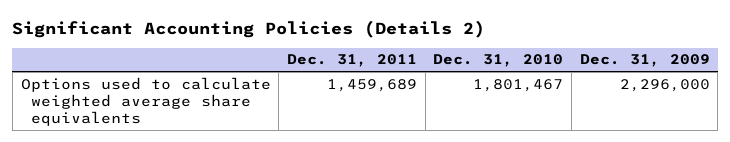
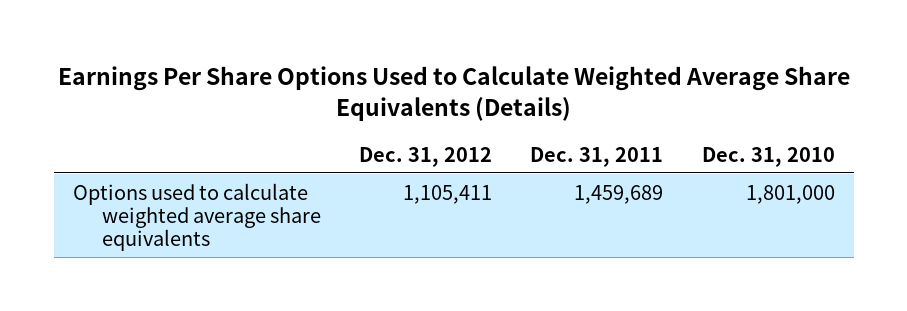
[12,19,486,38] Significant Accounting Policies (Details 2) -> [57,65,850,121] Earnings Per Share Options Used to Calculate Weighted Average Share Equivalents (Details)
[579,54,710,68] Dec. 31, 2009 -> none
none -> [359,146,493,167] Dec. 31, 2012
[473,78,564,92] 1,801,467 -> [745,184,835,204] 1,801,000

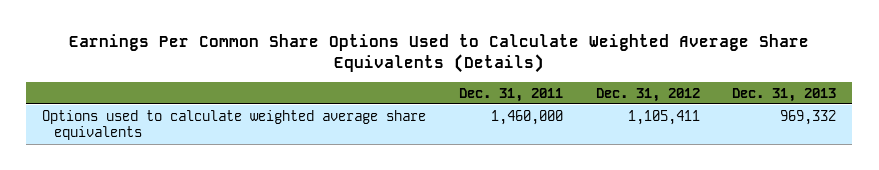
[57,65,850,121] Earnings Per Share Options Used to Calculate Weighted Average Share Equivalents (Details) -> [69,34,810,74] Earnings Per Common Share Options Used to Calculate Weighted Average Share Equivalents (Details)
[701,146,835,167] Dec. 31, 2010 -> none
none -> [732,87,837,102] Dec. 31, 2013
[574,184,664,204] 1,459,689 -> [491,109,564,125] 1,460,000

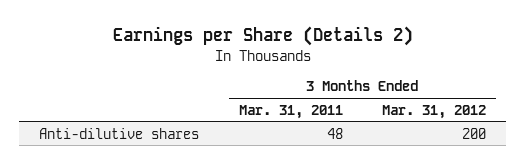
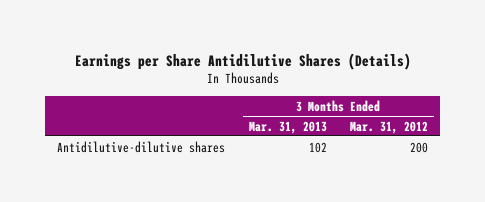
[112,26,413,47] Earnings per Share (Details 2) -> [74,52,411,70] Earnings per Share Antidilutive Shares (Details)
[238,104,343,119] Mar. 31, 2011 -> none
none -> [248,120,327,134] Mar. 31, 2013
[39,127,200,139] Anti-dilutive shares -> [57,140,226,153] Antidilutive-dilutive shares

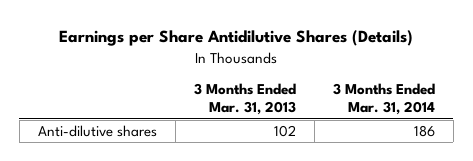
[350,120,429,134] Mar. 31, 2012 -> none
none -> [332,82,435,116] 3 Months Ended Mar. 31, 2014
[57,140,226,153] Antidilutive-dilutive shares -> [37,125,157,138] Anti-dilutive shares

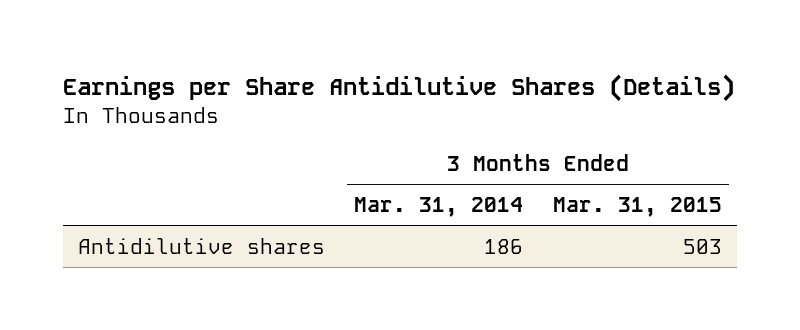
[193,82,296,116] 3 Months Ended Mar. 31, 2013 -> none
none -> [552,196,722,217] Mar. 31, 2015
[37,125,157,138] Anti-dilutive shares -> [77,237,325,254] Antidilutive shares

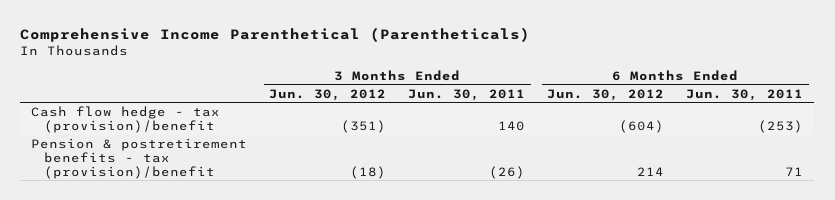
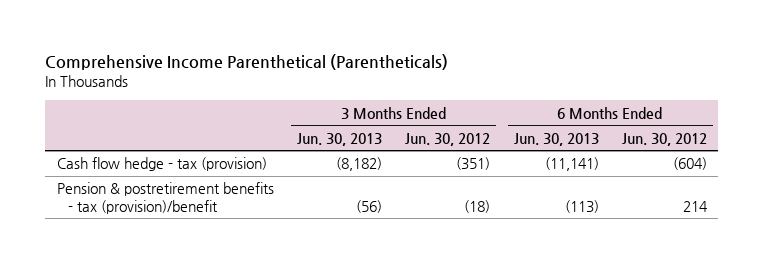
[408,88,526,101] Jun. 30, 2011 -> none
[686,88,804,101] Jun. 30, 2011 -> none
none -> [297,132,383,146] Jun. 30, 2013
none -> [513,132,599,146] Jun. 30, 2013
[31,106,221,133] Cash flow hedge - tax (provision)/benefit -> [57,157,268,172] Cash flow hedge - tax (provision)

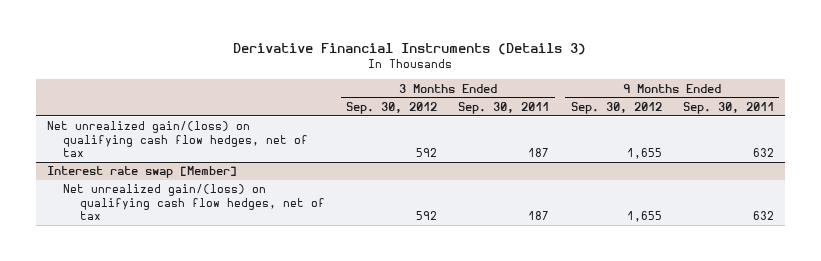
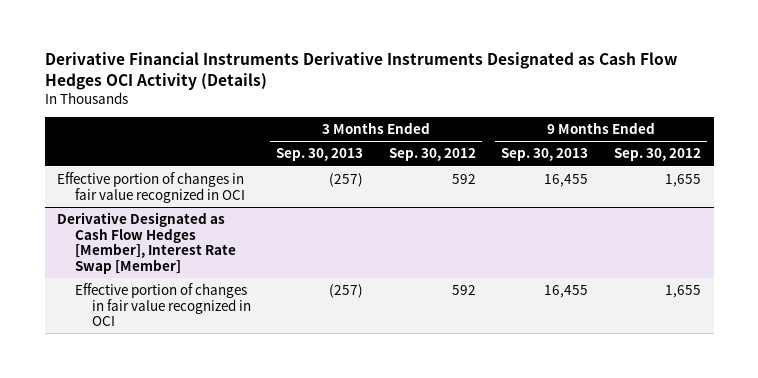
[233,43,587,56] Derivative Financial Instruments (Details 3) -> [44,52,677,90] Derivative Financial Instruments Derivative Instruments Designated as Cash Flow Hedges OCI Activity (Details)
[458,101,550,114] Sep. 30, 2011 -> none
[682,101,774,114] Sep. 30, 2011 -> none
none -> [276,148,364,162] Sep. 30, 2013
none -> [501,148,589,162] Sep. 30, 2013
[46,166,237,179] Interest rate swap [Member] -> none
[46,121,309,158] Net unrealized gain/(loss) on qualifying cash flow hedges, net of tax -> [57,171,245,203] Effective portion of changes in fair value recognized in OCI
none -> [57,211,236,274] Derivative Designated as Cash Flow Hedges [Member], Interest Rate Swap [Member]
[63,184,325,221] Net unrealized gain/(loss) on qualifying cash flow hedges, net of tax -> [74,282,251,327] Effective portion of changes in fair value recognized in OCI

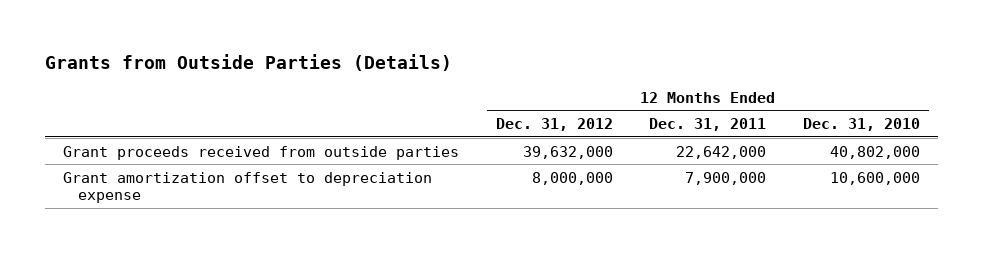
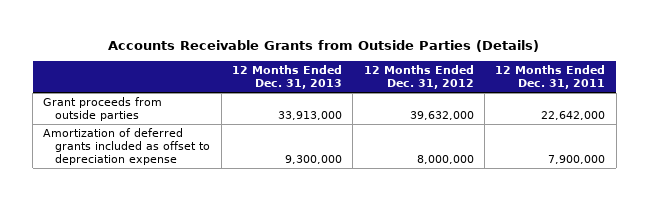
[45,53,453,71] Grants from Outside Parties (Details) -> [108,39,540,52] Accounts Receivable Grants from Outside Parties (Details)
[802,118,920,132] Dec. 31, 2010 -> none
none -> [231,64,342,89] 12 Months Ended Dec. 31, 2013
[63,145,460,160] Grant proceeds received from outside parties -> [43,97,163,122] Grant proceeds from outside parties
[63,171,433,204] Grant amortization offset to depreciation expense -> [43,128,211,165] Amortization of deferred grants included as offset to depreciation expense

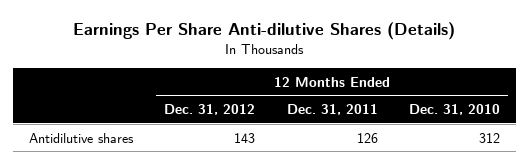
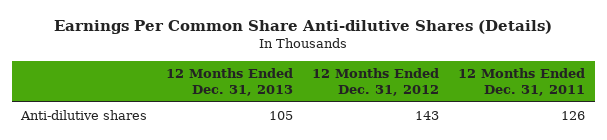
[73,21,456,40] Earnings Per Share Anti-dilutive Shares (Details) -> [54,20,553,35] Earnings Per Common Share Anti-dilutive Shares (Details)
[408,104,500,116] Dec. 31, 2010 -> none
none -> [166,67,294,96] 12 Months Ended Dec. 31, 2013
[28,132,134,143] Antidilutive shares -> [20,110,148,121] Anti-dilutive shares

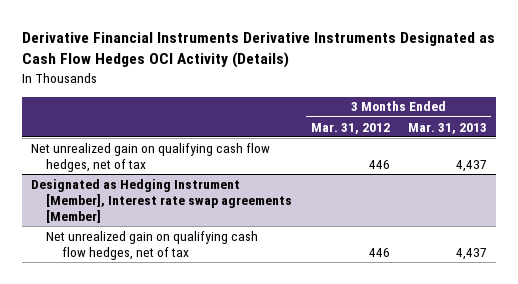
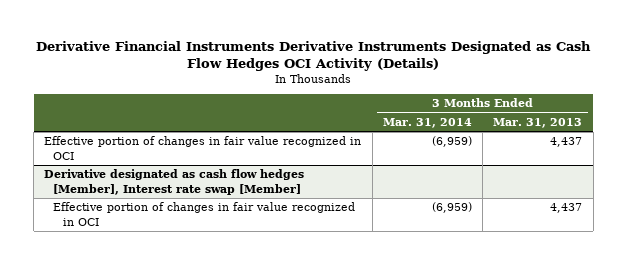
[310,122,390,134] Mar. 31, 2012 -> none
none -> [382,118,472,129] Mar. 31, 2014
[31,178,293,223] Designated as Hedging Instrument [Member], Interest rate swap agreements [Member] -> none
[31,142,271,172] Net unrealized gain on qualifying cash flow hedges, net of tax -> [44,136,362,160] Effective portion of changes in fair value recognized in OCI
none -> [44,169,305,195] Derivative designated as cash flow hedges [Member], Interest rate swap [Member]
[46,230,259,260] Net unrealized gain on qualifying cash flow hedges, net of tax -> [53,202,356,226] Effective portion of changes in fair value recognized in OCI

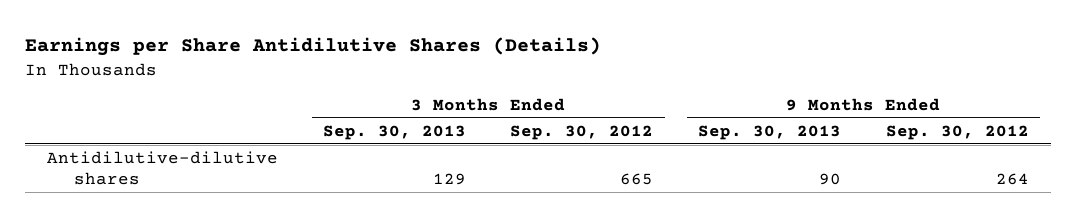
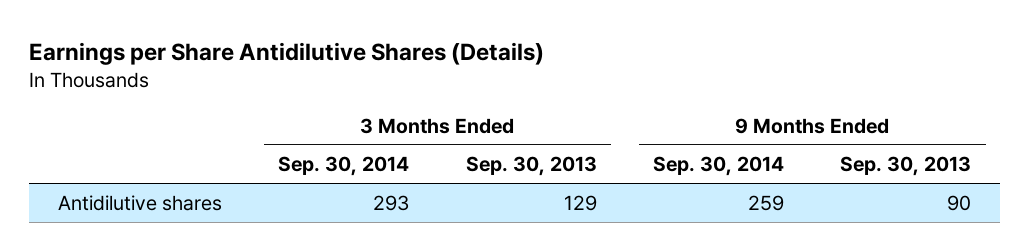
[510,124,654,140] Sep. 30, 2012 -> none
[885,124,1029,140] Sep. 30, 2012 -> none
none -> [278,156,410,177] Sep. 30, 2014
none -> [652,156,784,177] Sep. 30, 2014
[46,150,278,186] Antidilutive-dilutive shares -> [57,195,222,212] Antidilutive shares

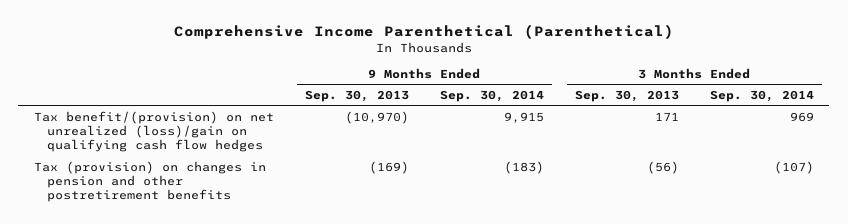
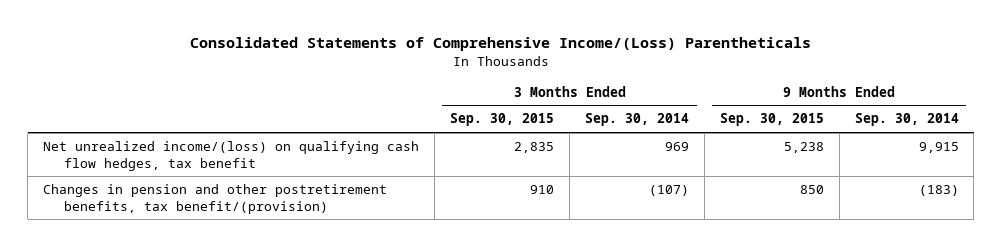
[173,24,674,40] Comprehensive Income Parenthetical (Parenthetical) -> [189,37,811,52] Consolidated Statements of Comprehensive Income/(Loss) Parentheticals
[304,90,409,103] Sep. 30, 2013 -> none
[574,90,679,103] Sep. 30, 2013 -> none
none -> [450,113,555,127] Sep. 30, 2015
none -> [719,113,824,127] Sep. 30, 2015
[33,110,274,153] Tax benefit/(provision) on net unrealized (loss)/gain on qualifying cash flow hedges -> [43,140,420,171] Net unrealized income/(loss) on qualifying cash flow hedges, tax benefit
[33,160,266,203] Tax (provision) on changes in pension and other postretirement benefits -> [43,183,388,214] Changes in pension and other postretirement benefits, tax benefit/(provision)

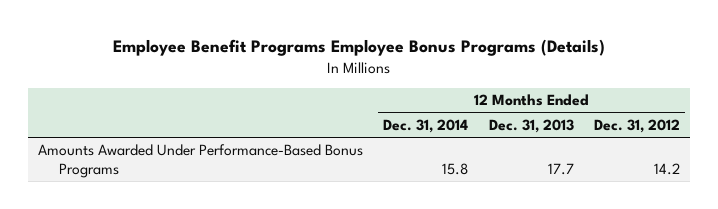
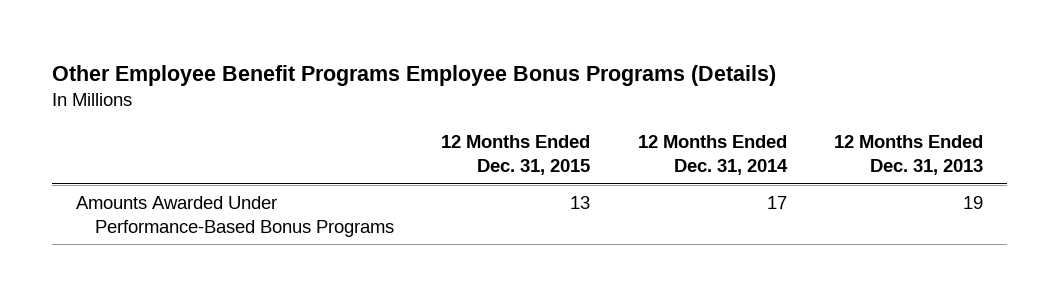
[113,38,606,56] Employee Benefit Programs Employee Bonus Programs (Details) -> [51,64,776,86] Other Employee Benefit Programs Employee Bonus Programs (Details)
[593,119,680,134] Dec. 31, 2012 -> none
none -> [441,135,591,176] 12 Months Ended Dec. 31, 2015
[442,162,469,175] 15.8 -> [766,195,787,209] 17
[547,162,574,175] 17.7 -> [963,195,984,209] 19

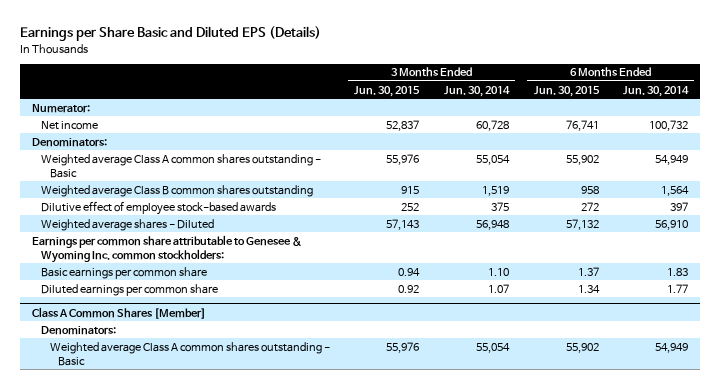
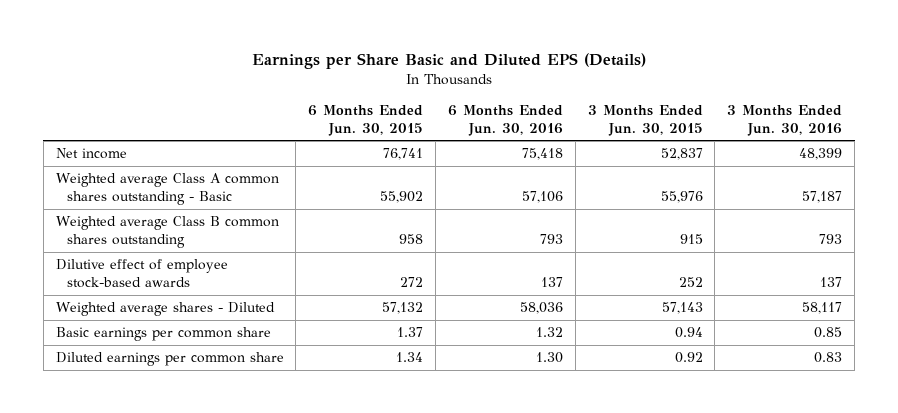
[443,85,510,97] Jun. 30, 2014 -> none
[623,85,690,97] Jun. 30, 2014 -> none
none -> [447,105,563,136] 6 Months Ended Jun. 30, 2016
none -> [727,105,843,136] 3 Months Ended Jun. 30, 2016
[32,103,91,113] Numerator: -> none
[32,137,108,147] Denominators: -> none
[32,234,303,263] Earnings per common share attributable to Genesee & Wyoming Inc. common stockholders: -> none
[32,306,207,319] Class A Common Shares [Member] -> none
[41,325,117,335] Denominators: -> none
[49,341,330,366] Weighted average Class A common shares outstanding - Basic -> none

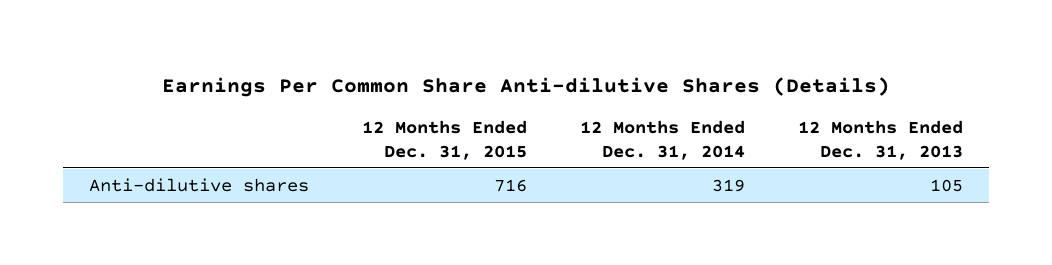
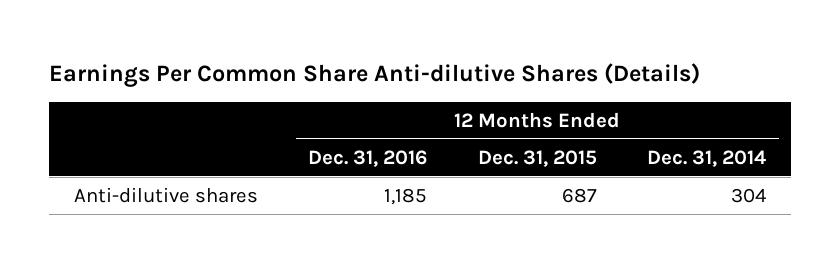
[797,119,963,161] 12 Months Ended Dec. 31, 2013 -> none
none -> [308,149,428,167] Dec. 31, 2016
[493,178,527,192] 716 -> [561,187,597,203] 687
[711,178,745,192] 319 -> [730,187,766,203] 304

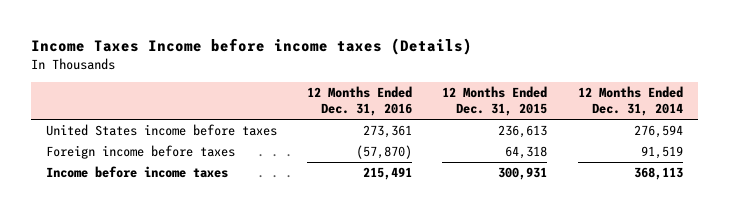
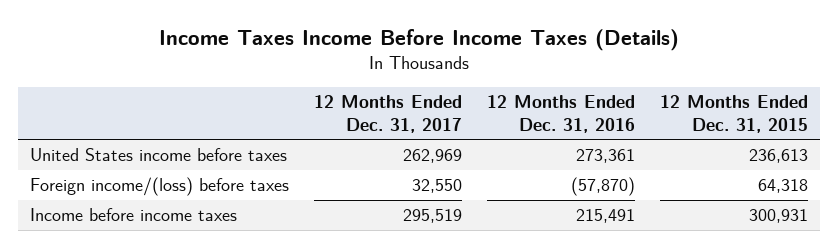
[30,38,472,56] Income Taxes Income before income taxes (Details) -> [159,29,680,52] Income Taxes Income Before Income Taxes (Details)
[577,86,683,116] 12 Months Ended Dec. 31, 2014 -> none
none -> [314,95,463,133] 12 Months Ended Dec. 31, 2017
[45,145,235,160] Foreign income before taxes -> [30,177,290,197] Foreign income/(loss) before taxes

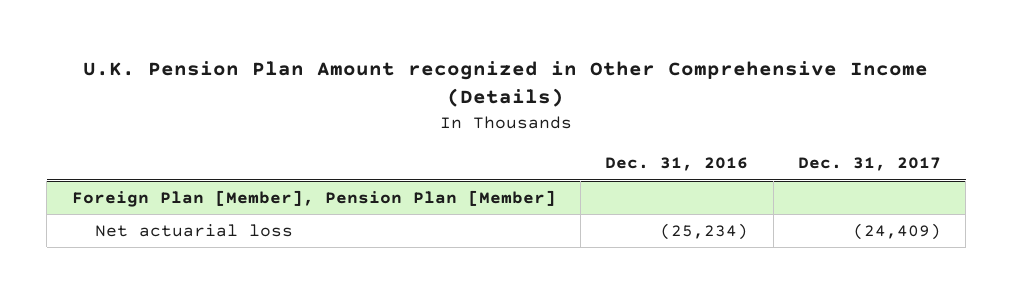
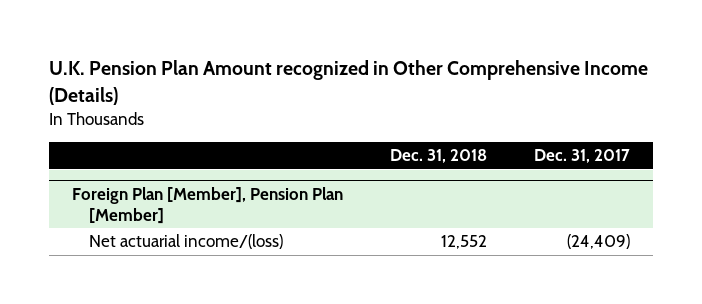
[605,157,749,172] Dec. 31, 2016 -> none
none -> [390,149,488,164] Dec. 31, 2018
[94,224,293,238] Net actuarial loss -> [89,234,284,250] Net actuarial income/(loss)

